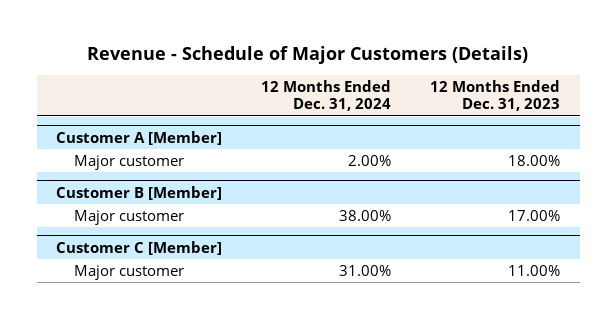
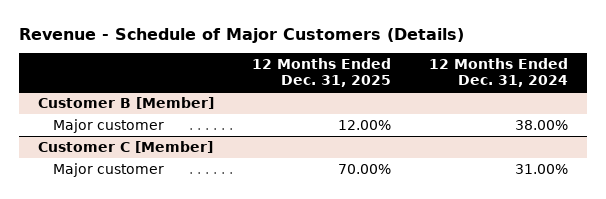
[430,79,561,112] 12 Months Ended Dec. 31, 2023 -> none
none -> [252,58,392,87] 12 Months Ended Dec. 31, 2025
[56,130,223,145] Customer A [Member] -> none
[74,155,185,171] Major customer -> none

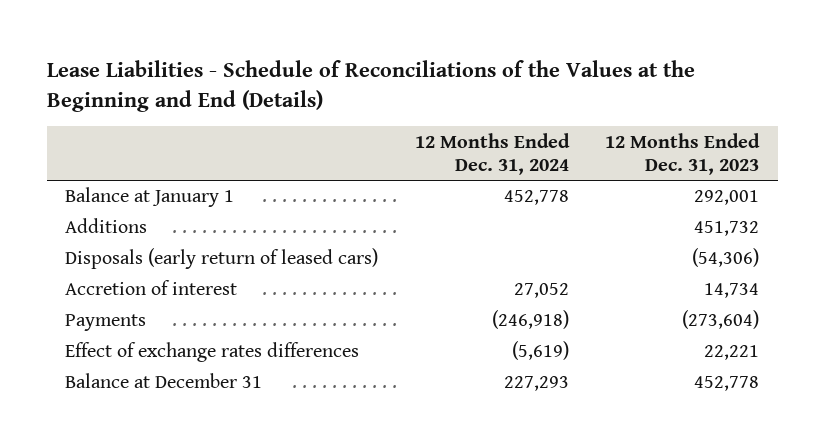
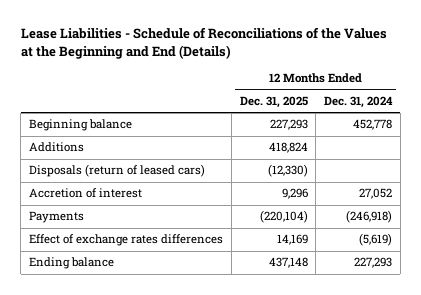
[605,132,761,175] 12 Months Ended Dec. 31, 2023 -> none
none -> [239,96,308,109] Dec. 31, 2025
[65,187,235,208] Balance at January 1 -> [28,119,132,132] Beginning balance
[65,248,379,270] Disposals (early return of leased cars) -> [28,164,205,178] Disposals (return of leased cars)
[65,373,263,389] Balance at December 31 -> [28,257,114,270] Ending balance

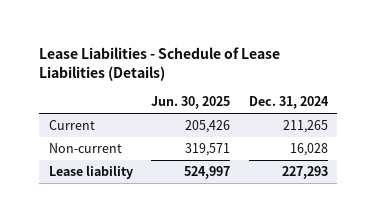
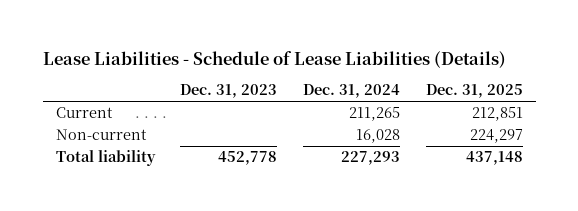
[151,96,231,110] Jun. 30, 2025 -> none
none -> [180,84,278,99] Dec. 31, 2023
none -> [425,84,523,99] Dec. 31, 2025
[48,165,133,180] Lease liability -> [55,150,156,167] Total liability

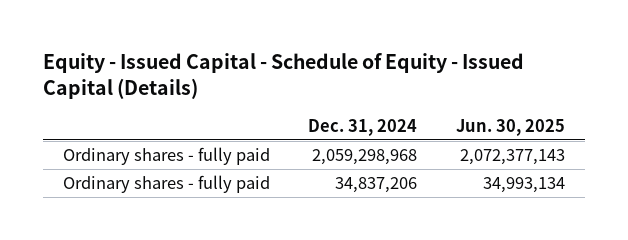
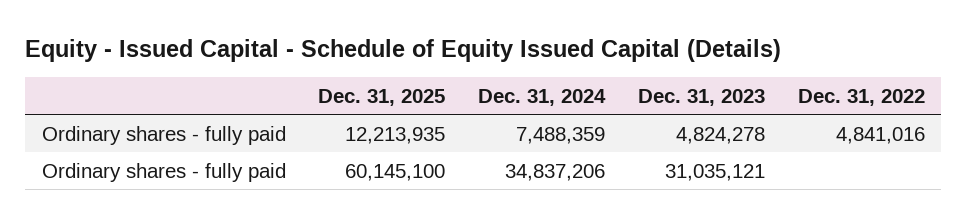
[43,53,525,100] Equity - Issued Capital - Schedule of Equity - Issued Capital (Details) -> [25,38,782,62] Equity - Issued Capital - Schedule of Equity Issued Capital (Details)
[456,119,566,137] Jun. 30, 2025 -> none
none -> [318,88,446,106] Dec. 31, 2025
none -> [637,88,765,106] Dec. 31, 2023
none -> [797,88,925,106] Dec. 31, 2022
[312,148,418,165] 2,059,298,968 -> [516,126,606,144] 7,488,359

